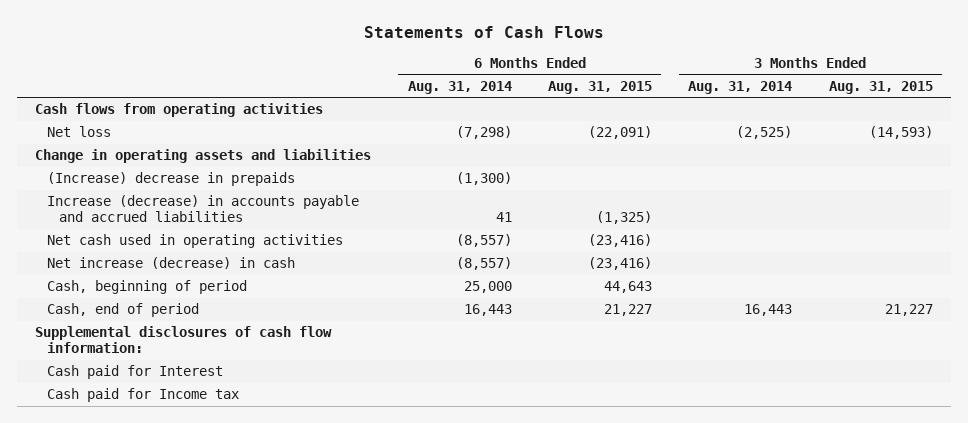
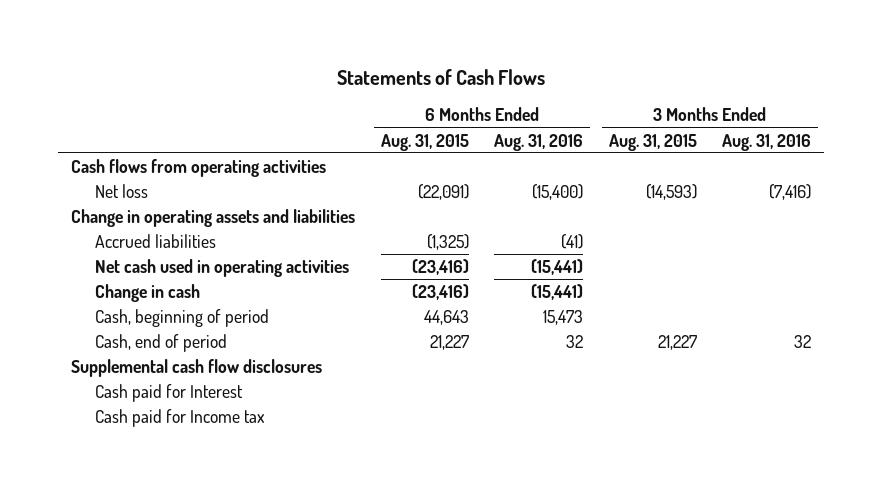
[407,80,512,94] Aug. 31, 2014 -> none
[688,80,793,94] Aug. 31, 2014 -> none
none -> [494,133,584,151] Aug. 31, 2016
none -> [722,133,812,151] Aug. 31, 2016
[46,172,295,187] (Increase) decrease in prepaids -> none
[46,195,359,223] Increase (decrease) in accounts payable and accrued liabilities -> [95,233,217,248] Accrued liabilities
[46,257,295,270] Net increase (decrease) in cash -> [95,283,201,302] Change in cash
[35,326,333,354] Supplemental disclosures of cash flow information: -> [70,358,322,377] Supplemental cash flow disclosures

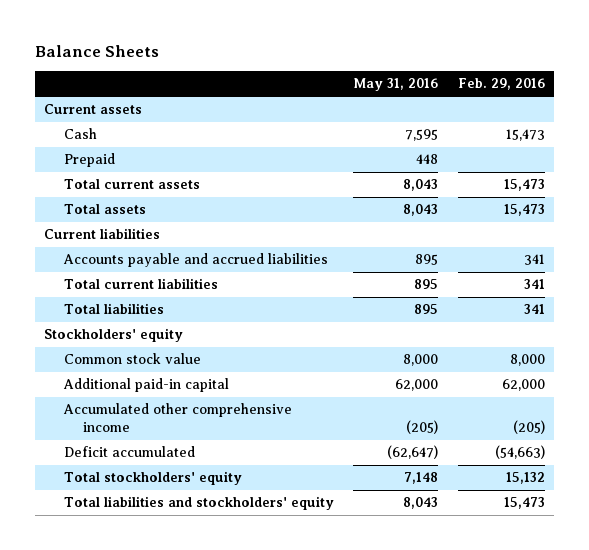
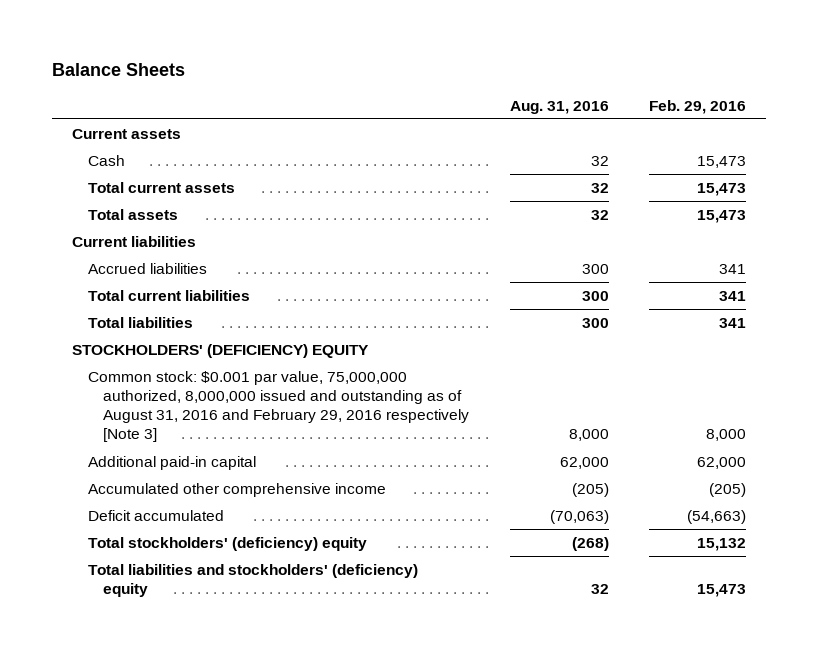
[353,78,439,92] May 31, 2016 -> none
none -> [509,100,609,114] Aug. 31, 2016
[63,153,115,168] Prepaid -> none
[62,253,328,268] Accounts payable and accrued liabilities -> [87,262,207,274] Accrued liabilities
[44,328,184,343] Stockholders' equity -> [72,343,370,358] STOCKHOLDERS' (DEFICIENCY) EQUITY
[63,353,201,365] Common stock value -> [87,370,470,443] Common stock: $0.001 par value, 75,000,000 authorized, 8,000,000 issued and outstanding as of August 31, 2016 and February 29, 2016 respectively [Note 3]
[63,471,242,486] Total stockholders' equity -> [87,536,367,551] Total stockholders' (deficiency) equity
[63,496,334,511] Total liabilities and stockholders' equity -> [87,563,418,598] Total liabilities and stockholders' (deficiency) equity

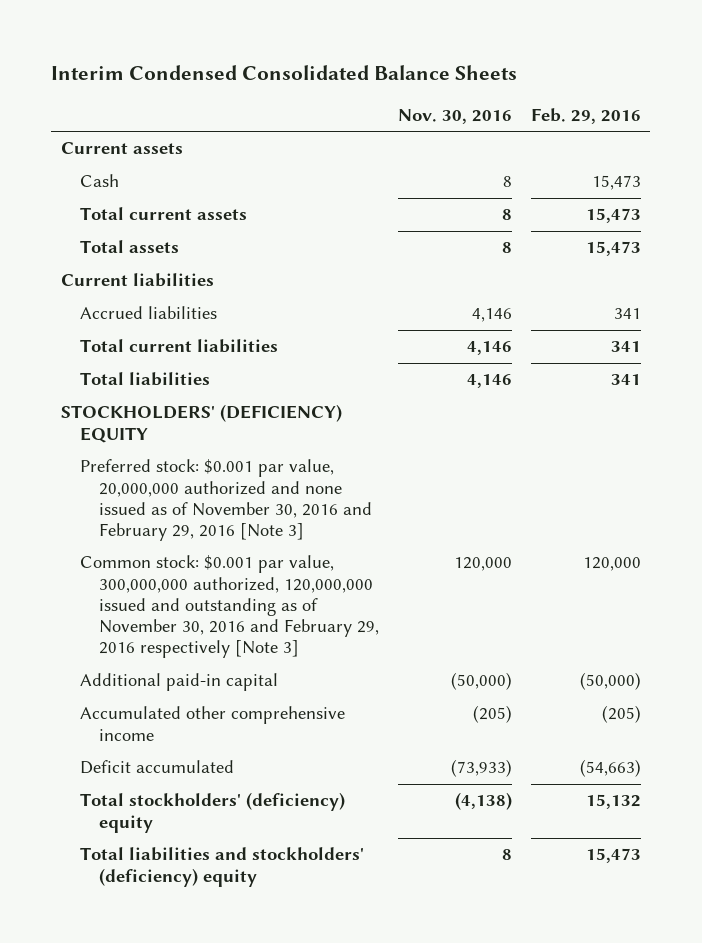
[52,63,186,77] Balance Sheets -> [51,65,518,81] Interim Condensed Consolidated Balance Sheets
[509,100,609,114] Aug. 31, 2016 -> none
none -> [397,108,512,124] Nov. 30, 2016
none -> [80,459,373,542] Preferred stock: $0.001 par value, 20,000,000 authorized and none issued as of November 30, 2016 and February 29, 2016 [Note 3]
[87,370,470,443] Common stock: $0.001 par value, 75,000,000 authorized, 8,000,000 issued and outstanding as of August 31, 2016 and February 29, 2016 respectively [Note 3] -> [80,555,380,659] Common stock: $0.001 par value, 300,000,000 authorized, 120,000,000 issued and outstanding as of November 30, 2016 and February 29, 2016 respectively [Note 3]
[705,429,746,442] 8,000 -> [582,557,641,572] 120,000
[696,456,746,469] 62,000 -> [579,672,641,691] (50,000)

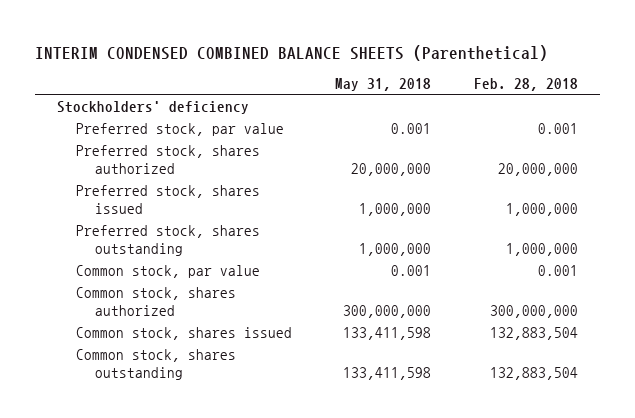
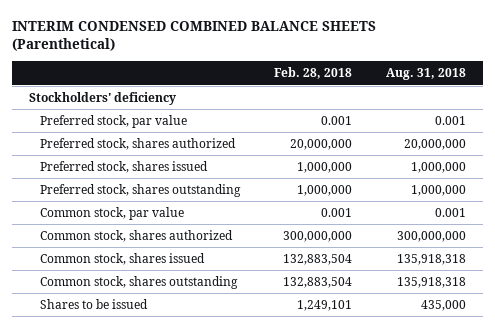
[334,78,431,92] May 31, 2018 -> none
none -> [386,68,467,81] Aug. 31, 2018
none -> [40,299,149,310] Shares to be issued

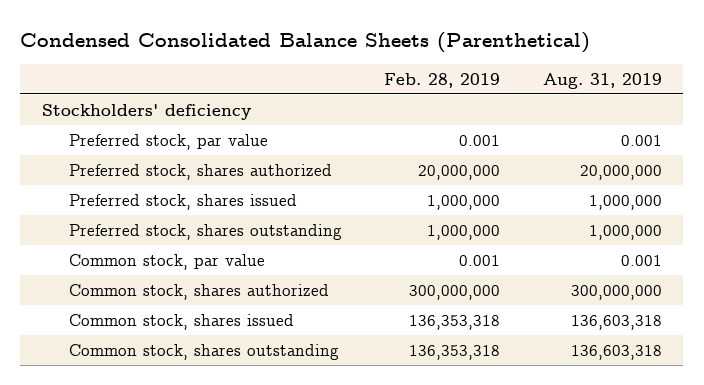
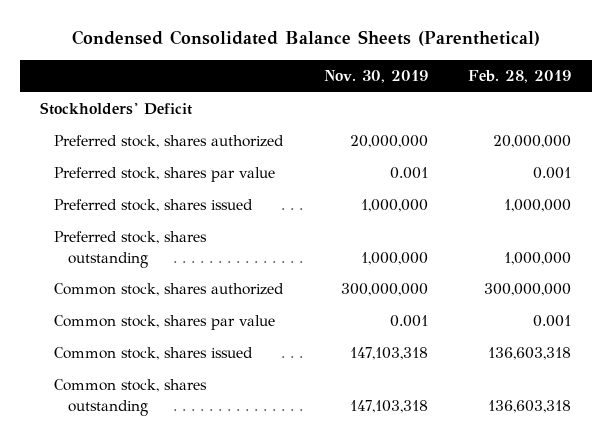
[542,72,662,89] Aug. 31, 2019 -> none
none -> [323,70,428,84] Nov. 30, 2019
[68,133,268,150] Preferred stock, par value -> none
[41,103,251,120] Stockholders' deficiency -> [40,102,193,116] Stockholders' Deficit
none -> [54,167,276,183] Preferred stock, shares par value
[68,253,265,270] Common stock, par value -> none
none -> [54,315,276,331] Common stock, shares par value
[409,314,501,330] 136,353,318 -> [488,347,572,361] 136,603,318
[409,344,501,360] 136,353,318 -> [488,399,572,413] 136,603,318

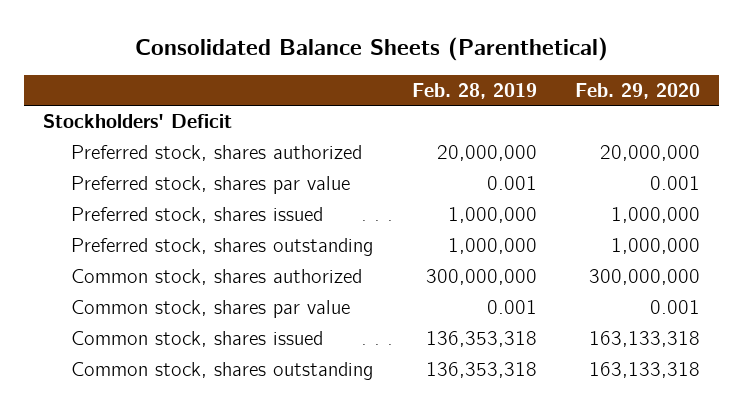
[71,30,540,47] Condensed Consolidated Balance Sheets (Parenthetical) -> [134,36,608,61] Consolidated Balance Sheets (Parenthetical)
[323,70,428,84] Nov. 30, 2019 -> none
none -> [575,82,701,99] Feb. 29, 2020
[488,347,572,361] 136,603,318 -> [425,331,537,348] 136,353,318
[488,399,572,413] 136,603,318 -> [425,362,537,379] 136,353,318

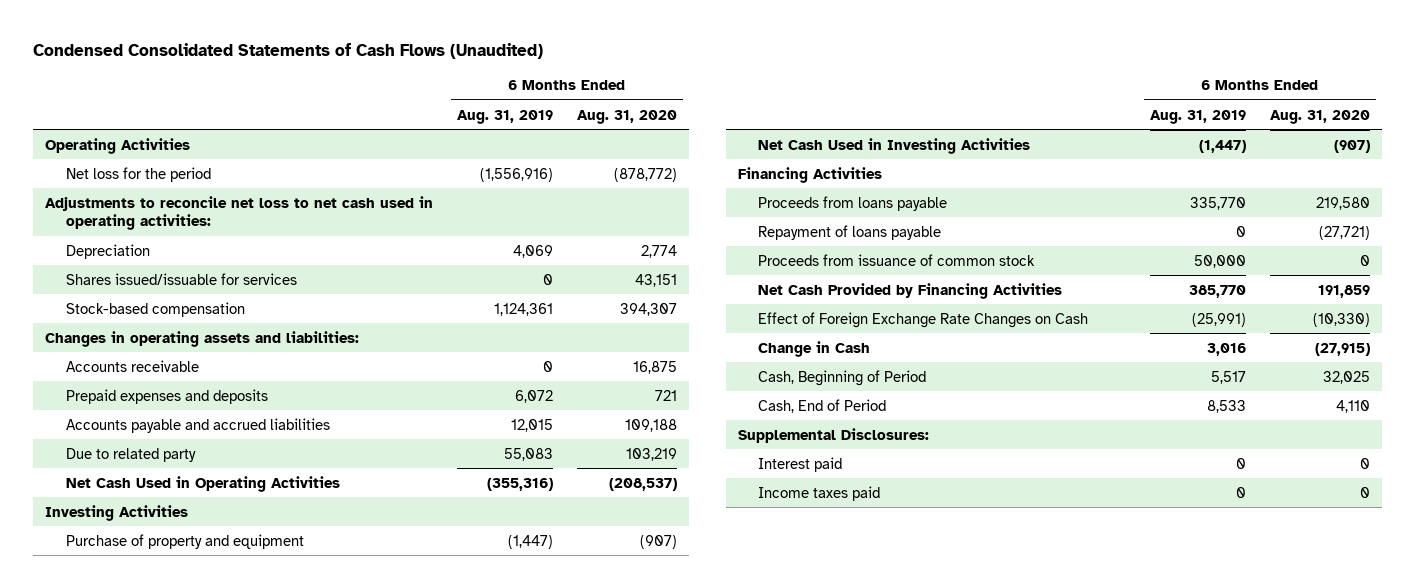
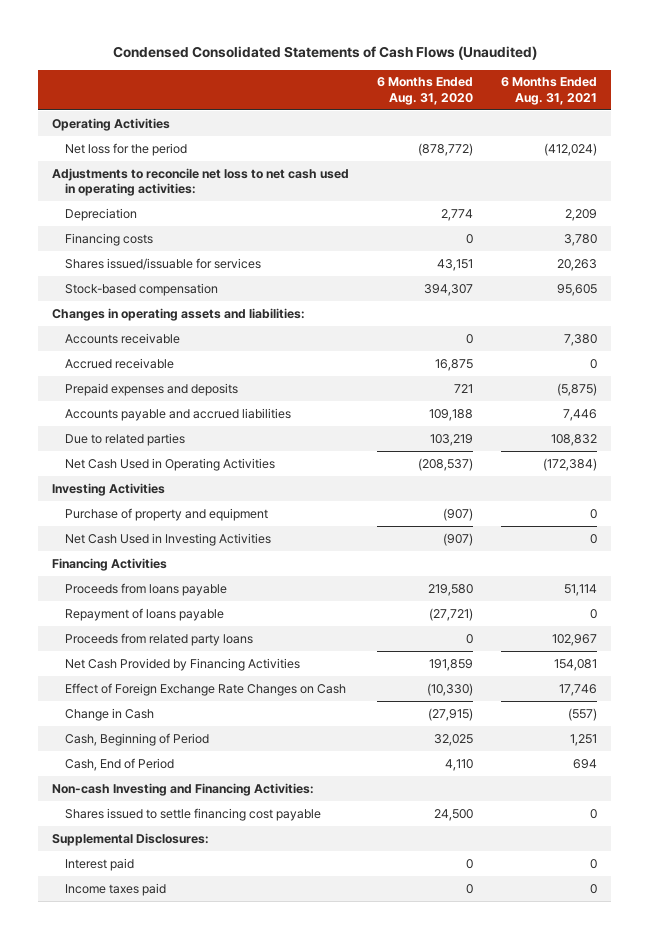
[457,109,554,124] Aug. 31, 2019 -> none
none -> [500,77,597,105] 6 Months Ended Aug. 31, 2021
none -> [65,232,154,246] Financing costs
[633,360,678,374] 16,875 -> [466,333,474,344] 0
none -> [65,357,175,369] Accrued receivable
[65,447,196,462] Due to related party -> [65,432,186,446] Due to related parties
[758,253,1036,266] Proceeds from issuance of common stock -> none
none -> [65,632,254,646] Proceeds from related party loans
none -> [52,782,315,796] Non-cash Investing and Financing Activities:
none -> [65,807,322,821] Shares issued to settle financing cost payable

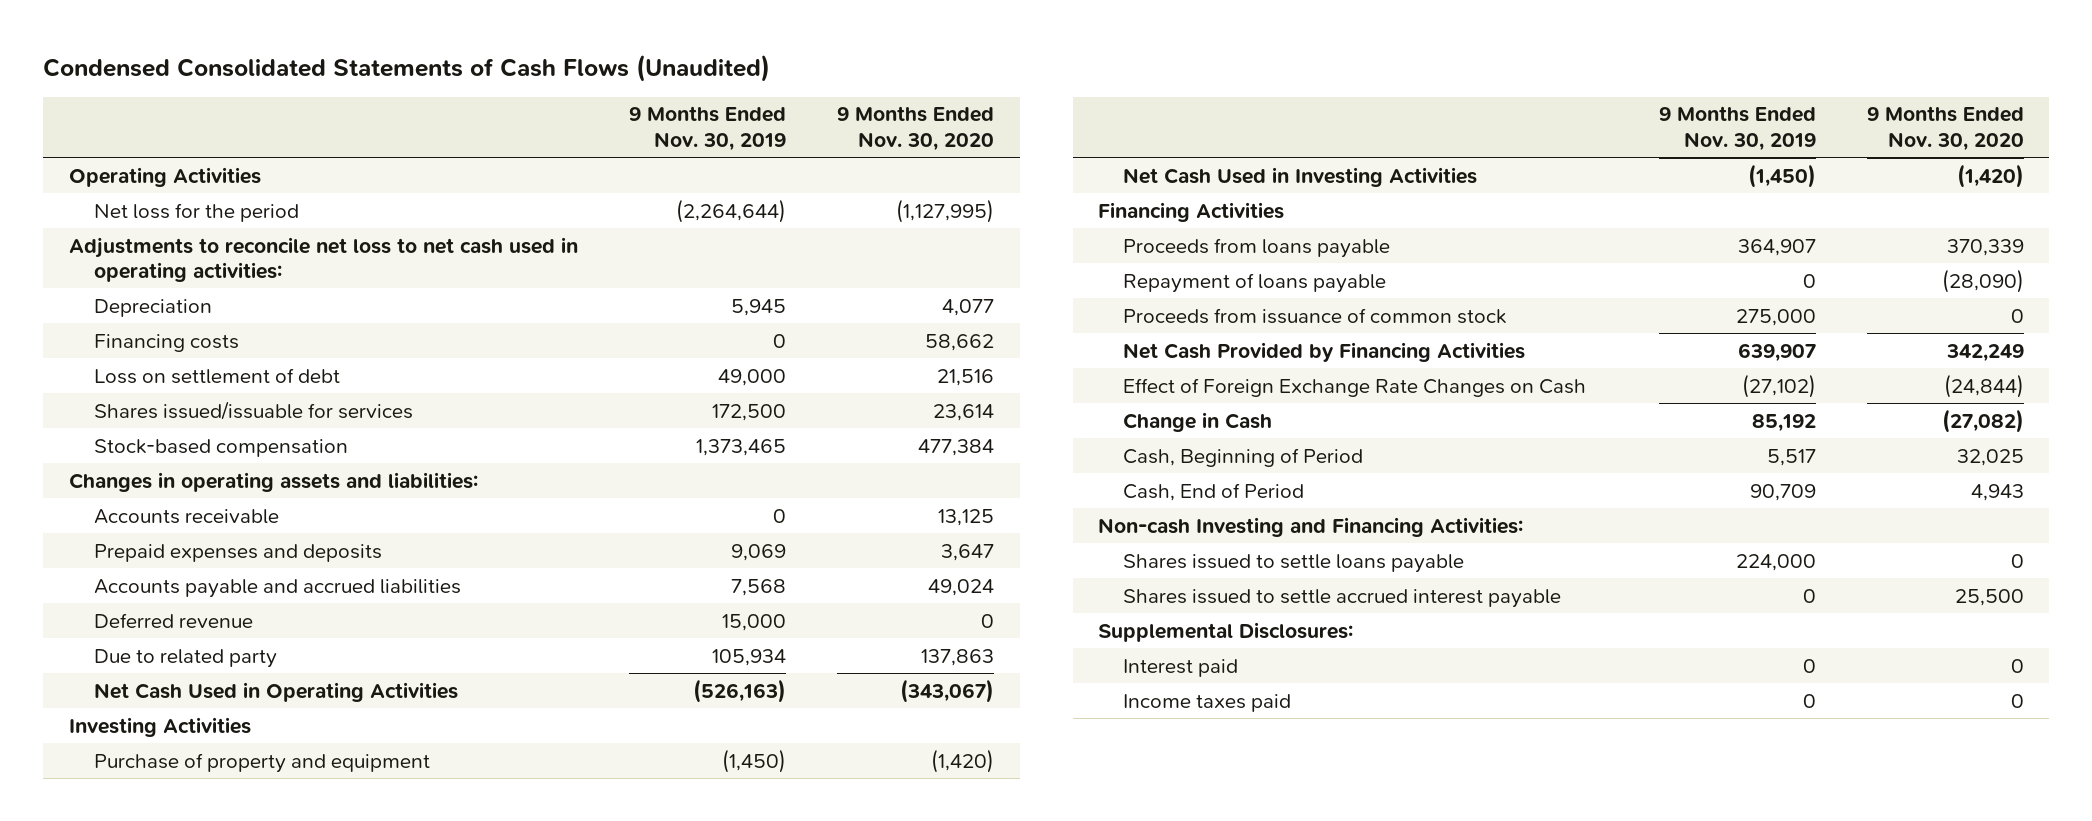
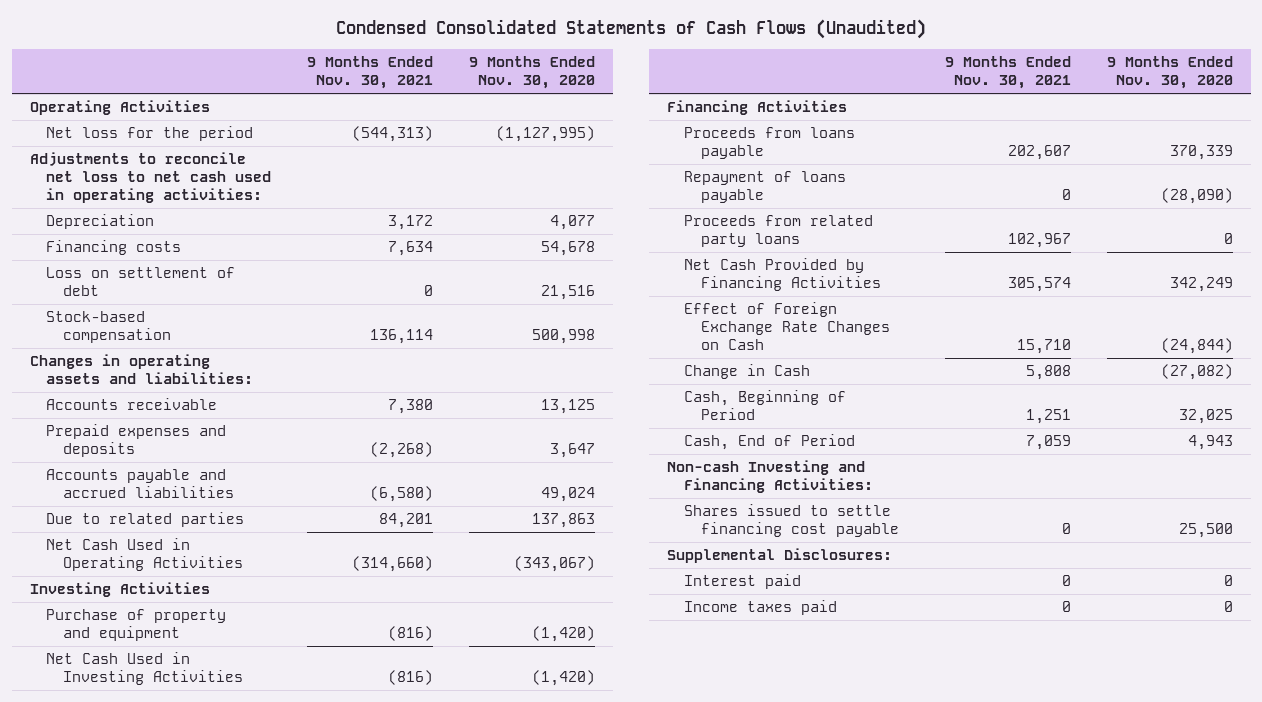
[628,106,786,152] 9 Months Ended Nov. 30, 2019 -> none
none -> [307,56,434,90] 9 Months Ended Nov. 30, 2021
[925,333,995,351] 58,662 -> [540,240,595,256] 54,678
[93,400,413,420] Shares issued/issuable for services -> none
[918,438,995,456] 477,384 -> [531,329,595,345] 500,998
[93,612,253,628] Deferred revenue -> none
[93,648,277,668] Due to related party -> [46,511,245,527] Due to related parties
[1123,307,1507,324] Proceeds from issuance of common stock -> none
none -> [684,214,874,248] Proceeds from related party loans
[1123,553,1465,573] Shares issued to settle loans payable -> none
[1123,588,1562,608] Shares issued to settle accrued interest payable -> [684,503,899,538] Shares issued to settle financing cost payable

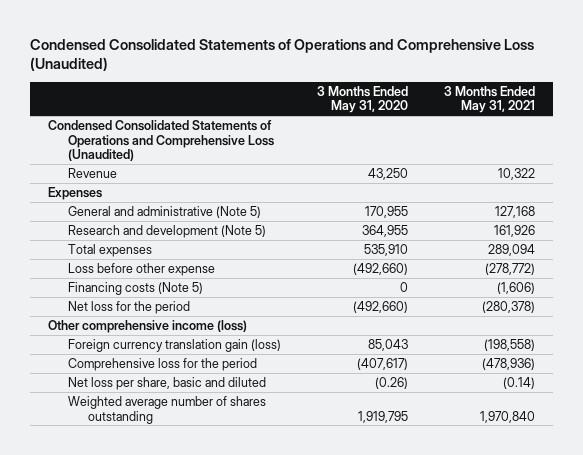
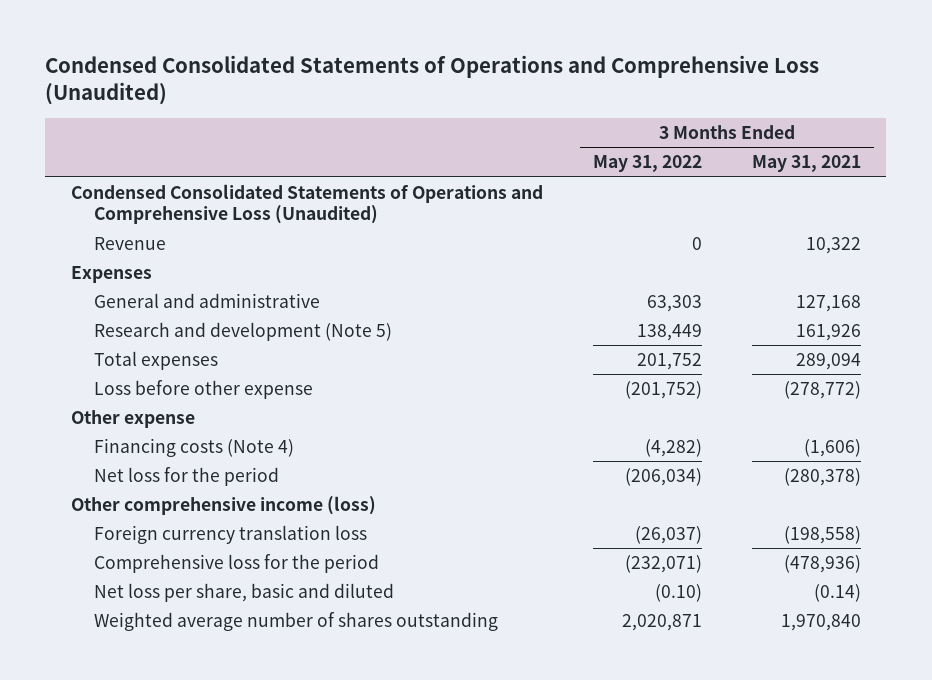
[317,85,409,114] 3 Months Ended May 31, 2020 -> none
none -> [592,155,702,173] May 31, 2022
[68,205,262,218] General and administrative (Note 5) -> [93,293,320,309] General and administrative
none -> [70,410,195,429] Other expense
[68,281,204,295] Financing costs (Note 5) -> [93,438,294,458] Financing costs (Note 4)
[68,338,282,352] Foreign currency translation gain (loss) -> [93,525,367,545] Foreign currency translation loss

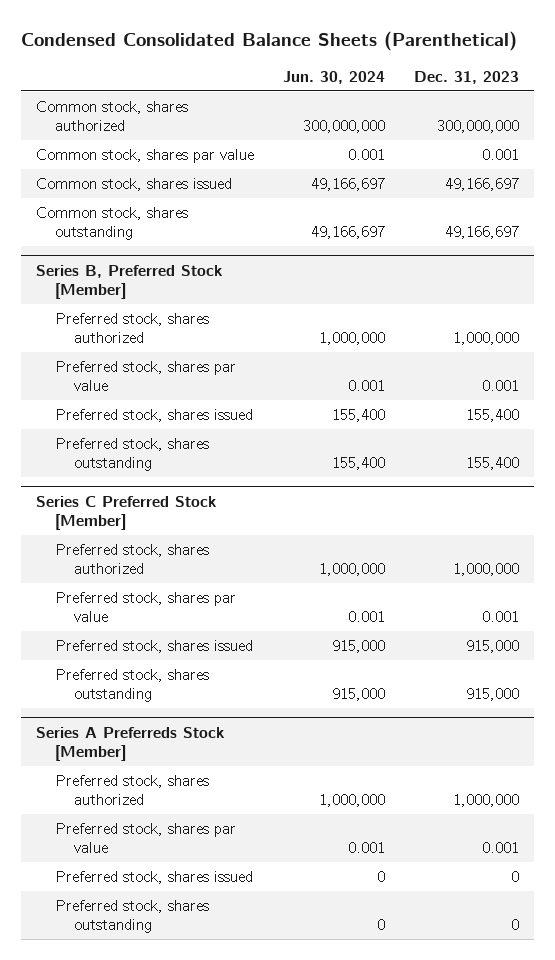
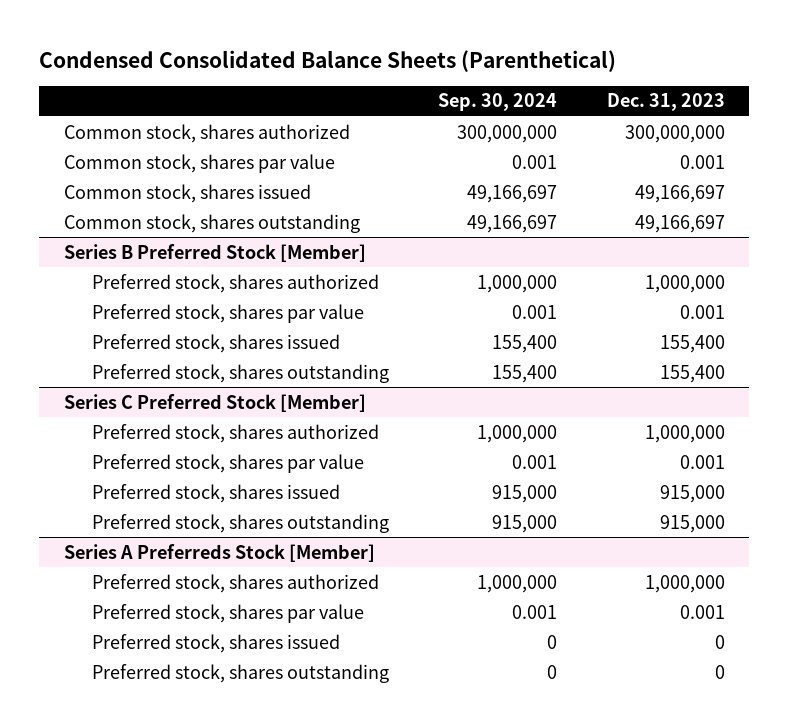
[283,70,386,84] Jun. 30, 2024 -> none
none -> [438,93,558,112] Sep. 30, 2024
[35,264,223,299] Series B, Preferred Stock [Member] -> [63,243,366,262] Series B Preferred Stock [Member]

